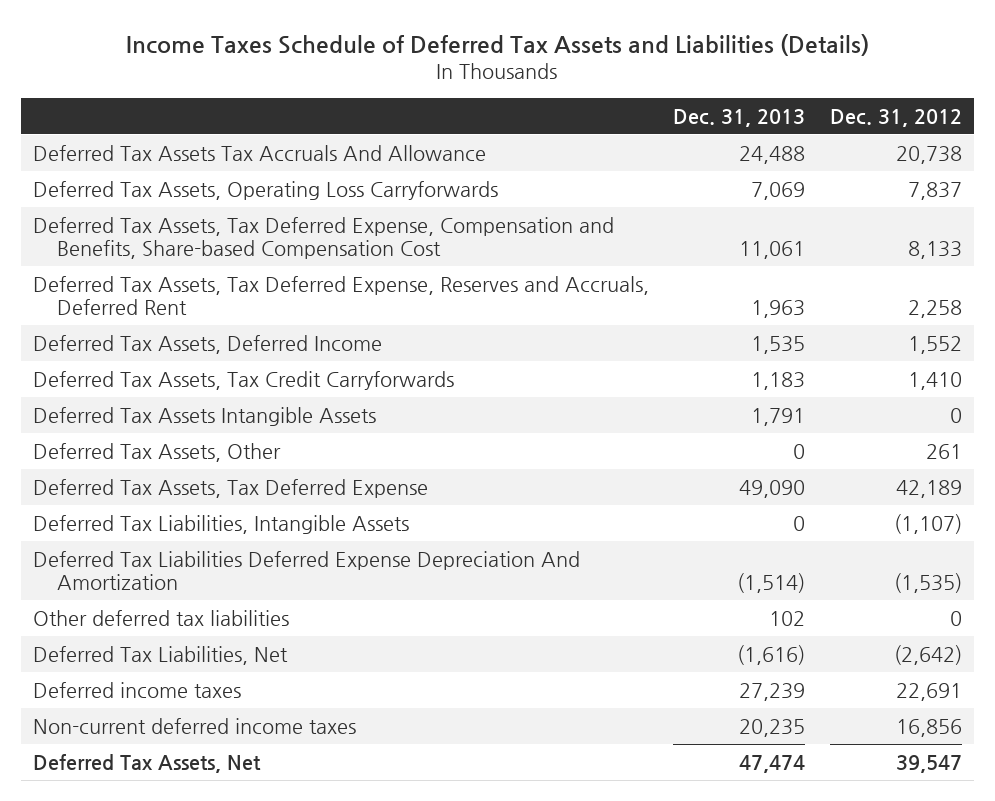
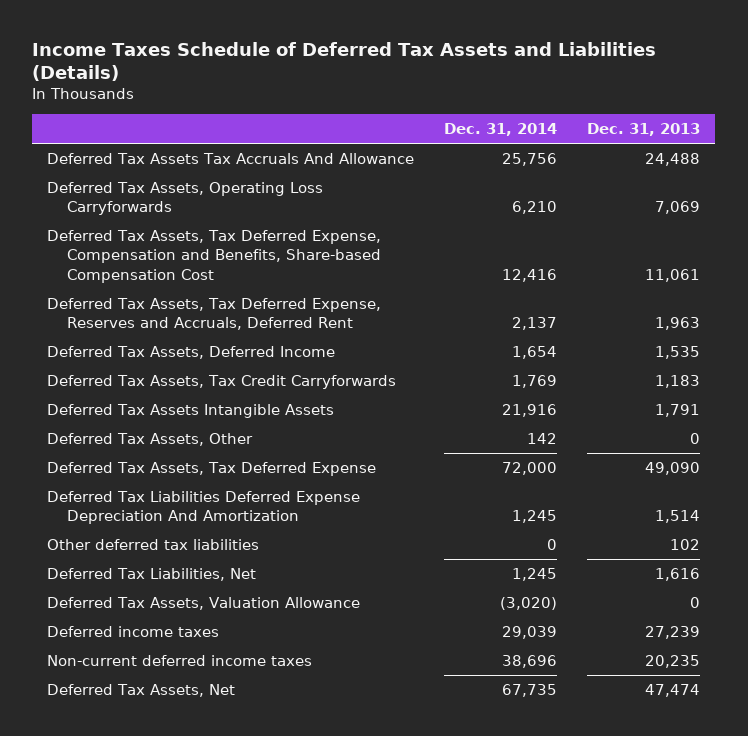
[829,108,962,127] Dec. 31, 2012 -> none
none -> [444,123,558,137] Dec. 31, 2014
[32,514,409,534] Deferred Tax Liabilities, Intangible Assets -> none
[737,572,806,593] (1,514) -> [655,510,701,524] 1,514
[737,644,806,665] (1,616) -> [655,568,701,582] 1,616
none -> [47,597,361,611] Deferred Tax Assets, Valuation Allowance

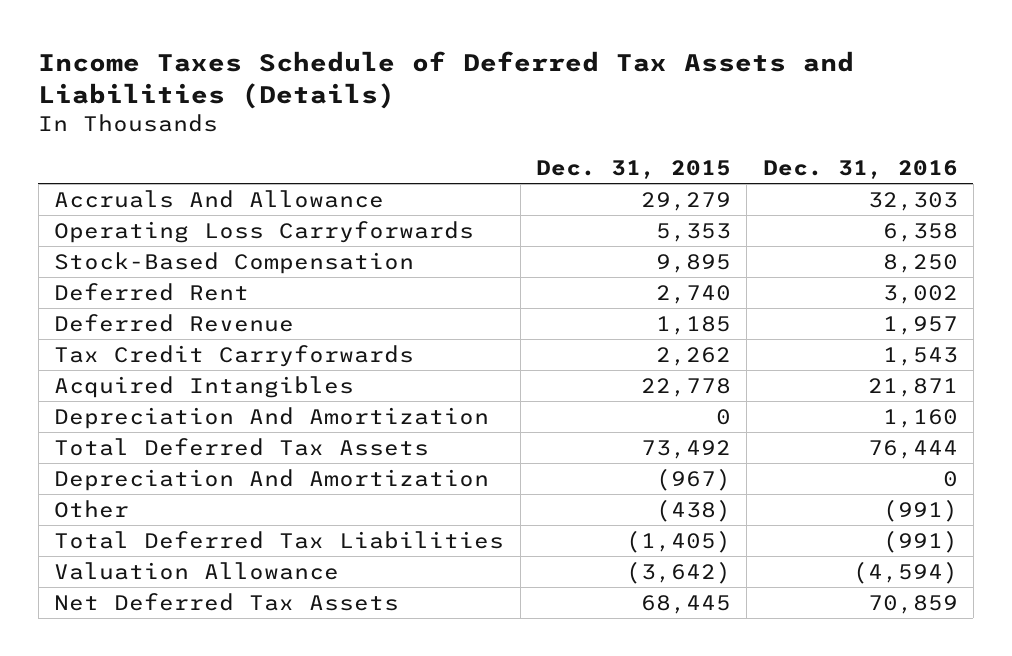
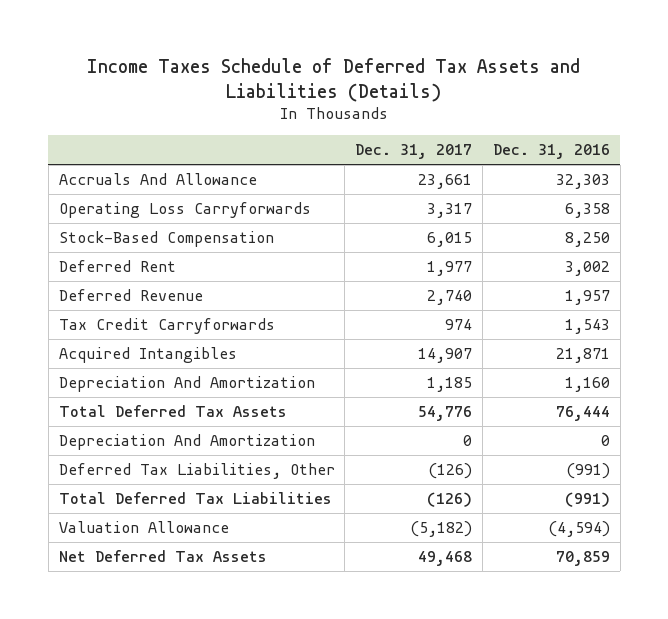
[535,159,731,179] Dec. 31, 2015 -> none
none -> [355,144,473,160] Dec. 31, 2017
[54,500,130,519] Other -> [58,463,335,480] Deferred Tax Liabilities, Other

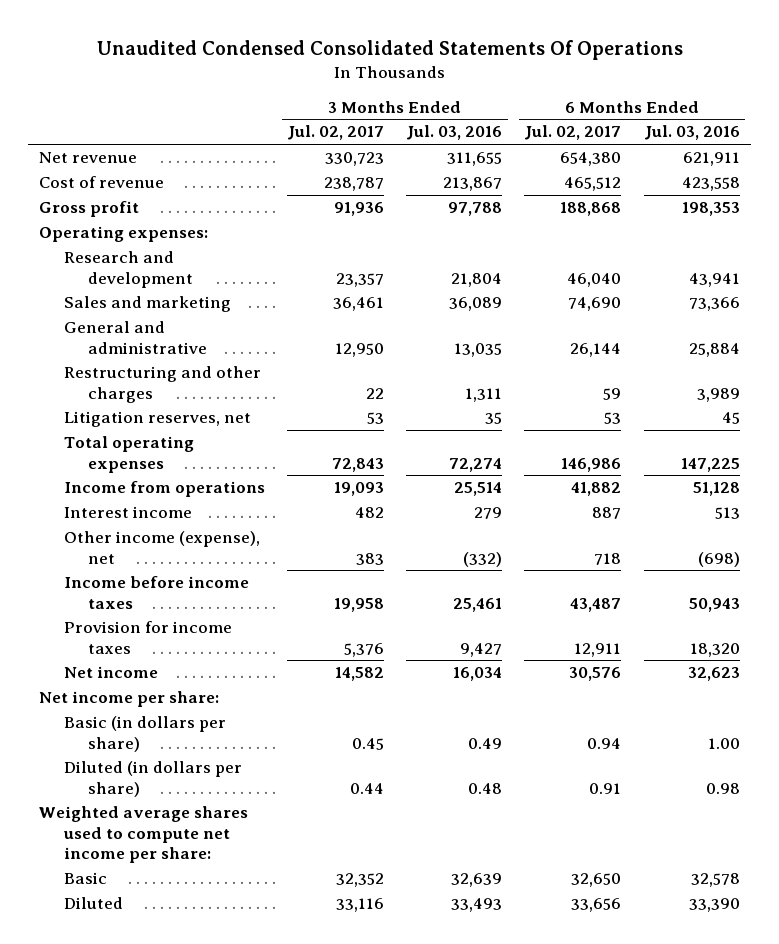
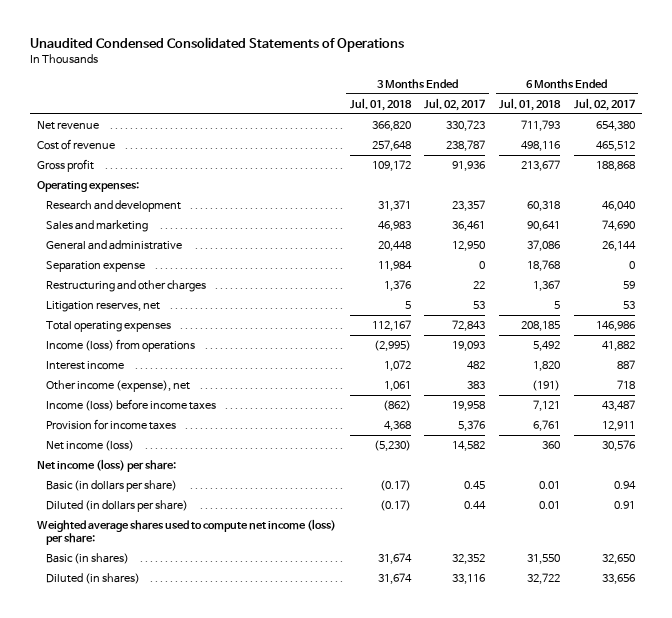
[96,39,683,60] Unaudited Condensed Consolidated Statements Of Operations -> [30,36,405,52] Unaudited Condensed Consolidated Statements of Operations
[406,125,503,141] Jul. 03, 2016 -> none
[643,125,740,141] Jul. 03, 2016 -> none
none -> [349,97,412,111] Jul. 01, 2018
none -> [499,97,562,111] Jul. 01, 2018
none -> [45,260,145,272] Separation expense
[63,481,265,498] Income from operations -> [45,338,195,352] Income (loss) from operations
[63,576,249,609] Income before income taxes -> [45,398,216,411] Income (loss) before income taxes
[63,666,158,679] Net income -> [45,439,134,451] Net income (loss)
[39,691,220,708] Net income per share: -> [36,458,176,472] Net income (loss) per share:
[39,806,249,863] Weighted average shares used to compute net income per share: -> [36,518,336,546] Weighted average shares used to compute net income (loss) per share:
[63,872,107,885] Basic -> [45,552,129,564] Basic (in shares)
[63,897,123,910] Diluted -> [45,572,140,584] Diluted (in shares)

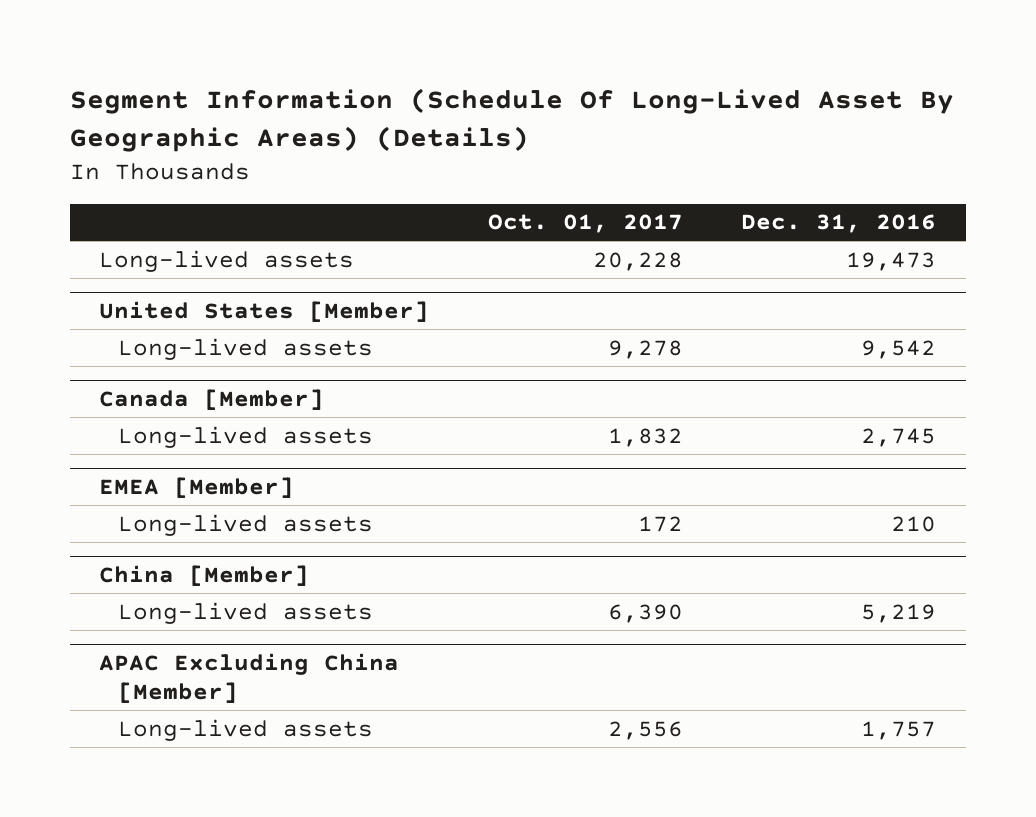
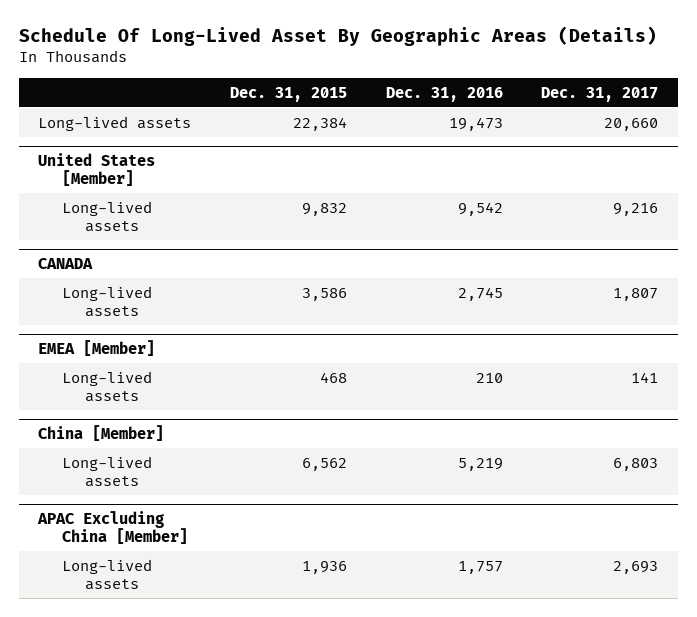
[70,88,955,153] Segment Information (Schedule Of Long-Lived Asset By Geographic Areas) (Details) -> [18,26,657,47] Schedule Of Long-Lived Asset By Geographic Areas (Details)
[487,214,683,234] Oct. 01, 2017 -> none
none -> [229,86,347,102] Dec. 31, 2015
none -> [541,86,659,102] Dec. 31, 2017
[99,388,325,410] Canada [Member] -> [38,257,94,269] CANADA

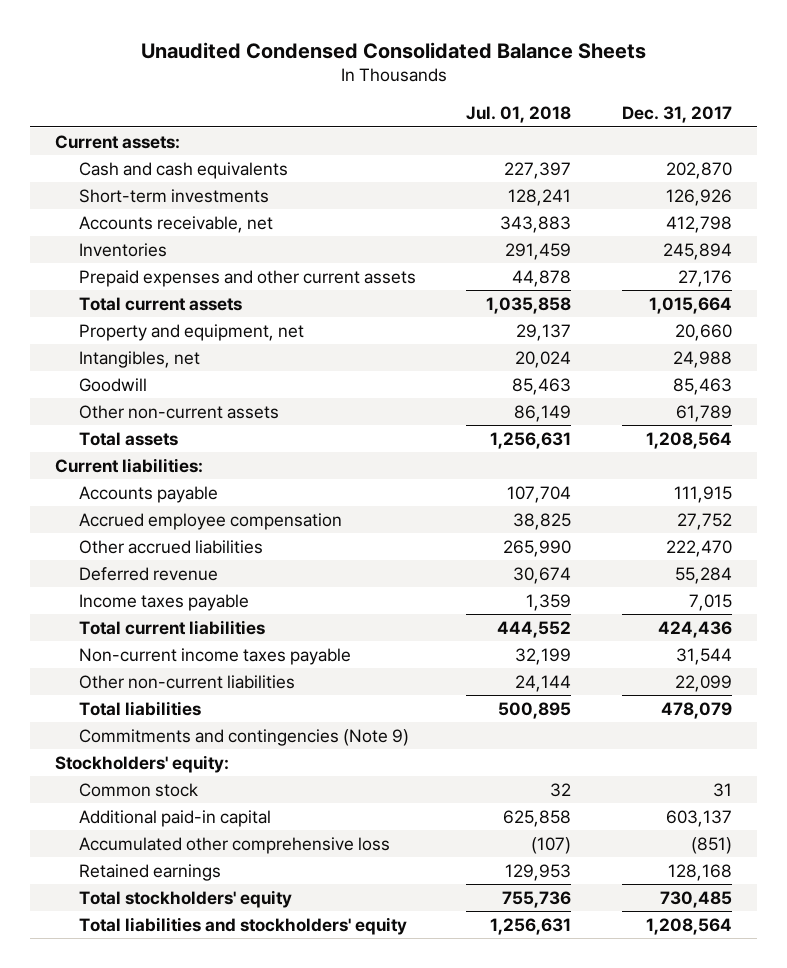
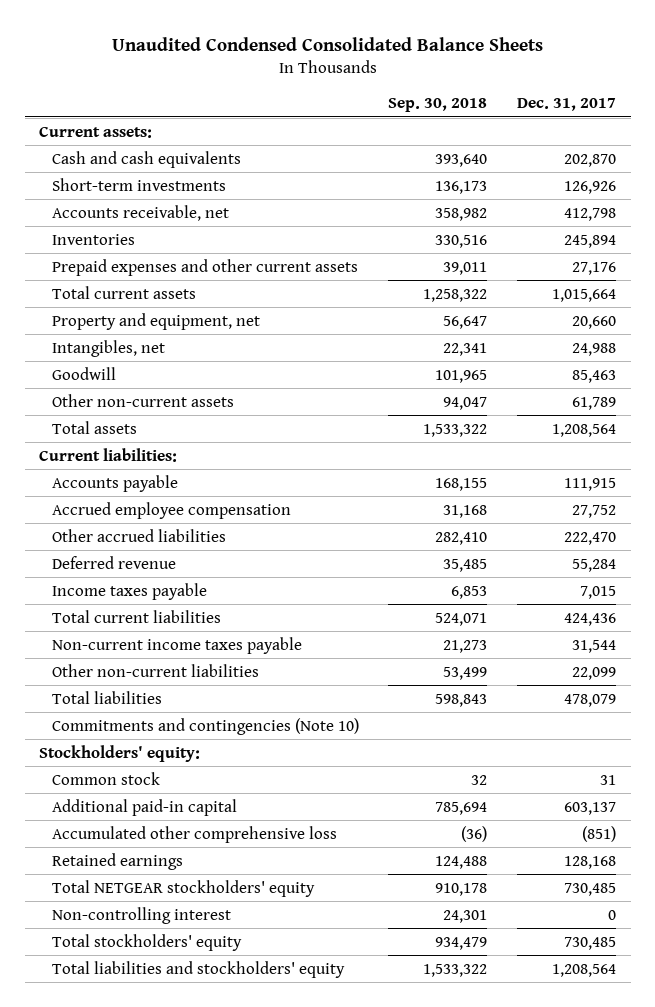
[466,106,572,124] Jul. 01, 2018 -> none
none -> [388,98,488,113] Sep. 30, 2018
[78,729,409,747] Commitments and contingencies (Note 9) -> [51,717,359,735] Commitments and contingencies (Note 10)
none -> [51,879,315,897] Total NETGEAR stockholders' equity
none -> [51,906,231,924] Non-controlling interest

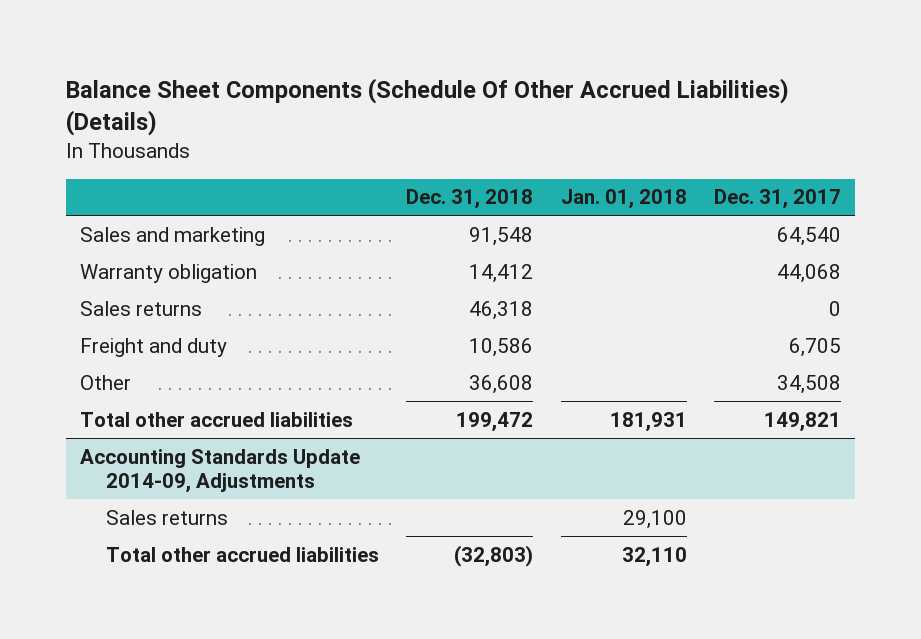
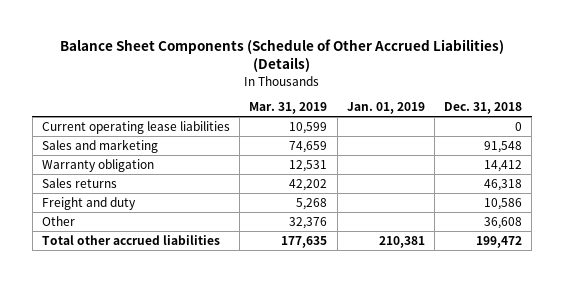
[65,77,789,137] Balance Sheet Components (Schedule Of Other Accrued Liabilities) (Details) -> [60,38,505,73] Balance Sheet Components (Schedule of Other Accrued Liabilities) (Details)
[560,189,687,210] Jan. 01, 2018 -> none
[714,189,842,210] Dec. 31, 2017 -> none
none -> [249,102,328,115] Mar. 31, 2019
none -> [346,102,425,115] Jan. 01, 2019
none -> [42,120,231,134] Current operating lease liabilities
[79,448,360,494] Accounting Standards Update 2014-09, Adjustments -> none
[106,509,229,525] Sales returns -> none
[106,546,380,562] Total other accrued liabilities -> none

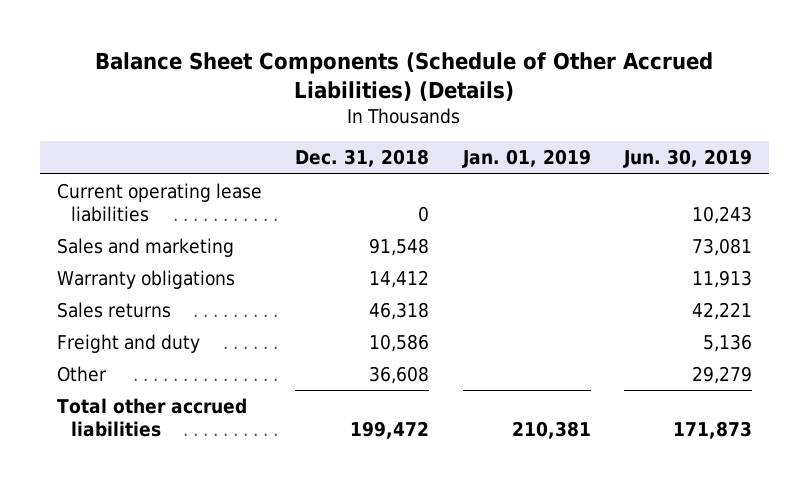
[249,102,328,115] Mar. 31, 2019 -> none
none -> [622,149,752,169] Jun. 30, 2019
[42,158,155,172] Warranty obligation -> [56,269,235,289] Warranty obligations

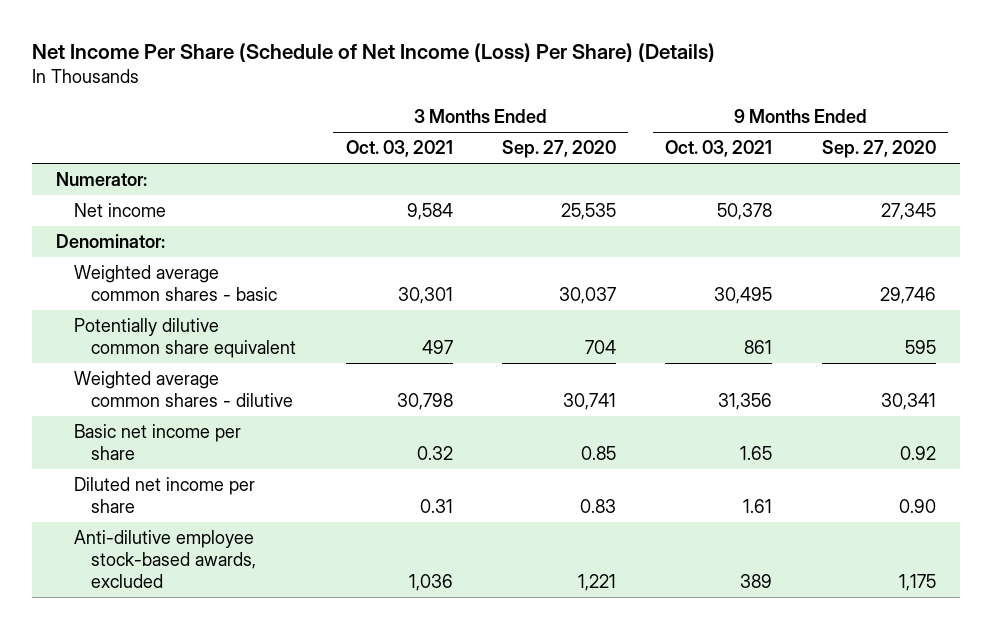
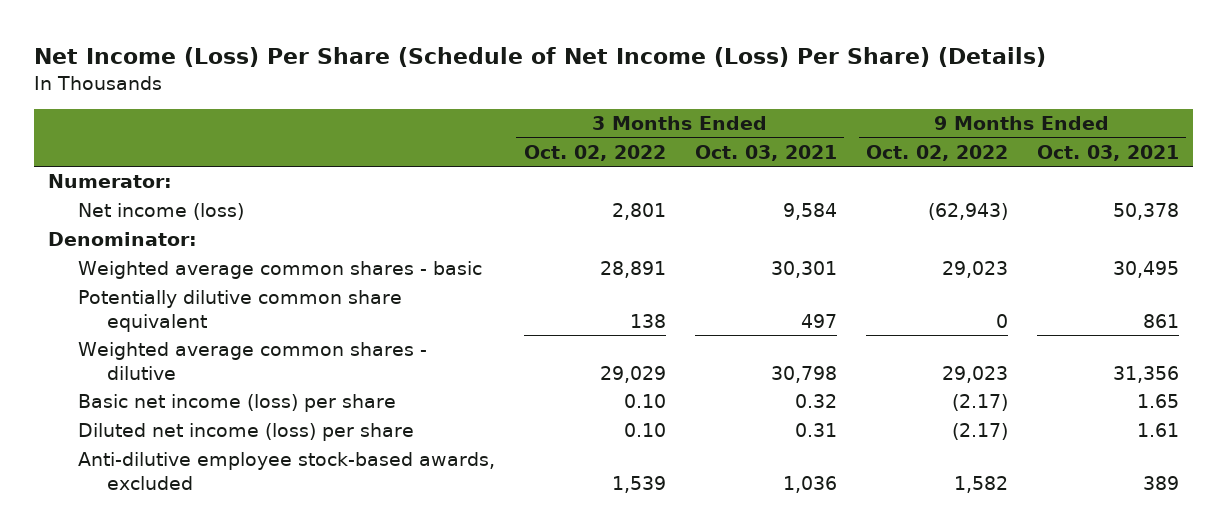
[31,43,715,63] Net Income Per Share (Schedule of Net Income (Loss) Per Share) (Details) -> [33,46,1046,67] Net Income (Loss) Per Share (Schedule of Net Income (Loss) Per Share) (Details)
[501,140,616,159] Sep. 27, 2020 -> none
[821,140,936,159] Sep. 27, 2020 -> none
none -> [523,144,666,161] Oct. 02, 2022
none -> [865,144,1008,161] Oct. 02, 2022
[73,203,166,218] Net income -> [77,203,244,221] Net income (loss)
[73,424,241,460] Basic net income per share -> [77,394,396,413] Basic net income (loss) per share
[73,477,255,513] Diluted net income per share -> [77,423,414,442] Diluted net income (loss) per share

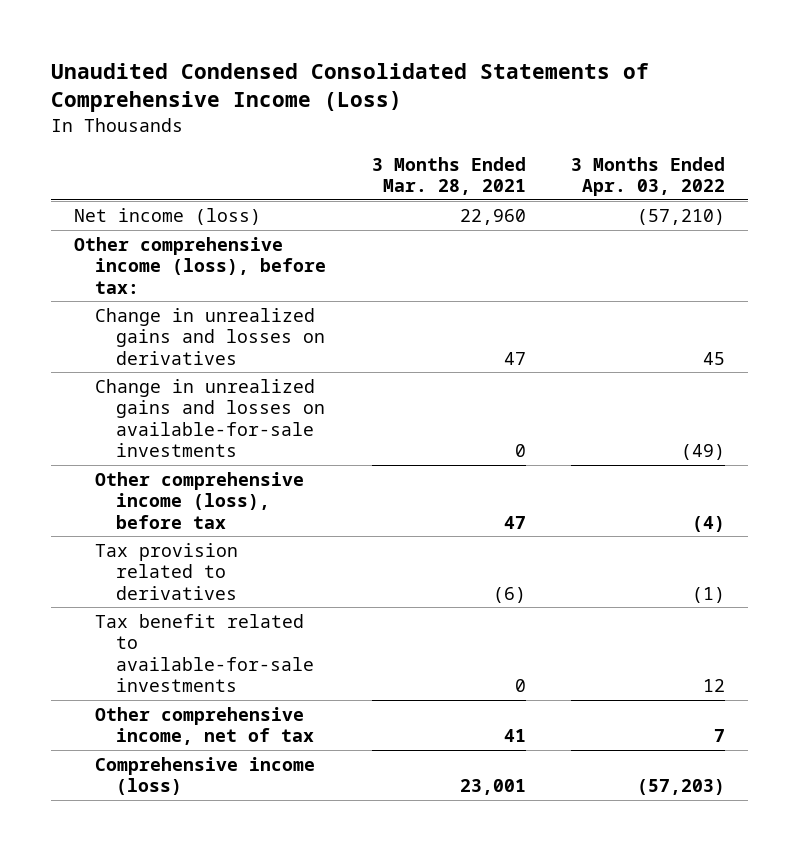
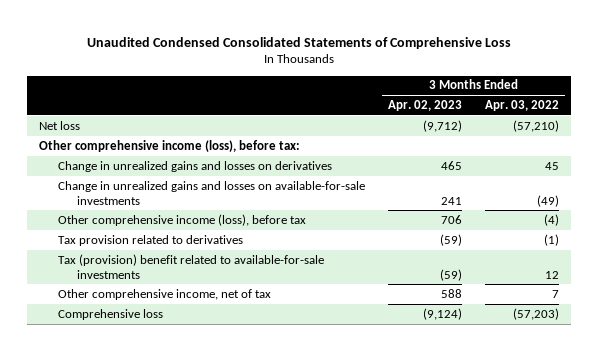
[51,63,650,113] Unaudited Condensed Consolidated Statements of Comprehensive Income (Loss) -> [87,36,512,49] Unaudited Condensed Consolidated Statements of Comprehensive Loss
[371,156,526,196] 3 Months Ended Mar. 28, 2021 -> none
none -> [388,99,463,111] Apr. 02, 2023
[74,207,262,225] Net income (loss) -> [39,120,81,130] Net loss
[95,613,315,693] Tax benefit related to available-for-sale investments -> [57,253,324,279] Tax (provision) benefit related to available-for-sale investments
[95,756,316,796] Comprehensive income (loss) -> [57,308,163,320] Comprehensive loss

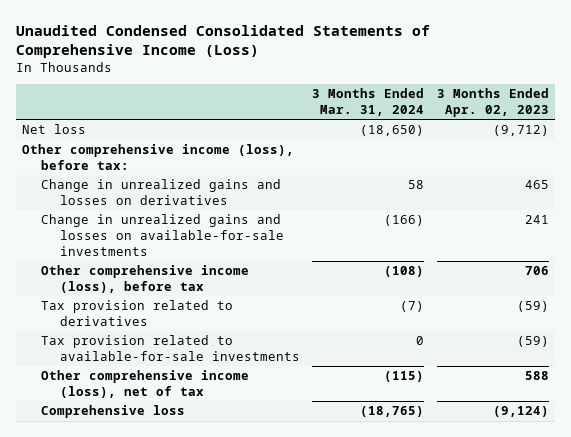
[87,36,512,49] Unaudited Condensed Consolidated Statements of Comprehensive Loss -> [16,24,431,58] Unaudited Condensed Consolidated Statements of Comprehensive Income (Loss)
[485,99,560,111] Apr. 03, 2022 -> none
none -> [312,88,425,116] 3 Months Ended Mar. 31, 2024
[57,253,324,279] Tax (provision) benefit related to available-for-sale investments -> [41,335,300,361] Tax provision related to available-for-sale investments
[57,288,271,300] Other comprehensive income, net of tax -> [41,370,250,398] Other comprehensive income (loss), net of tax

